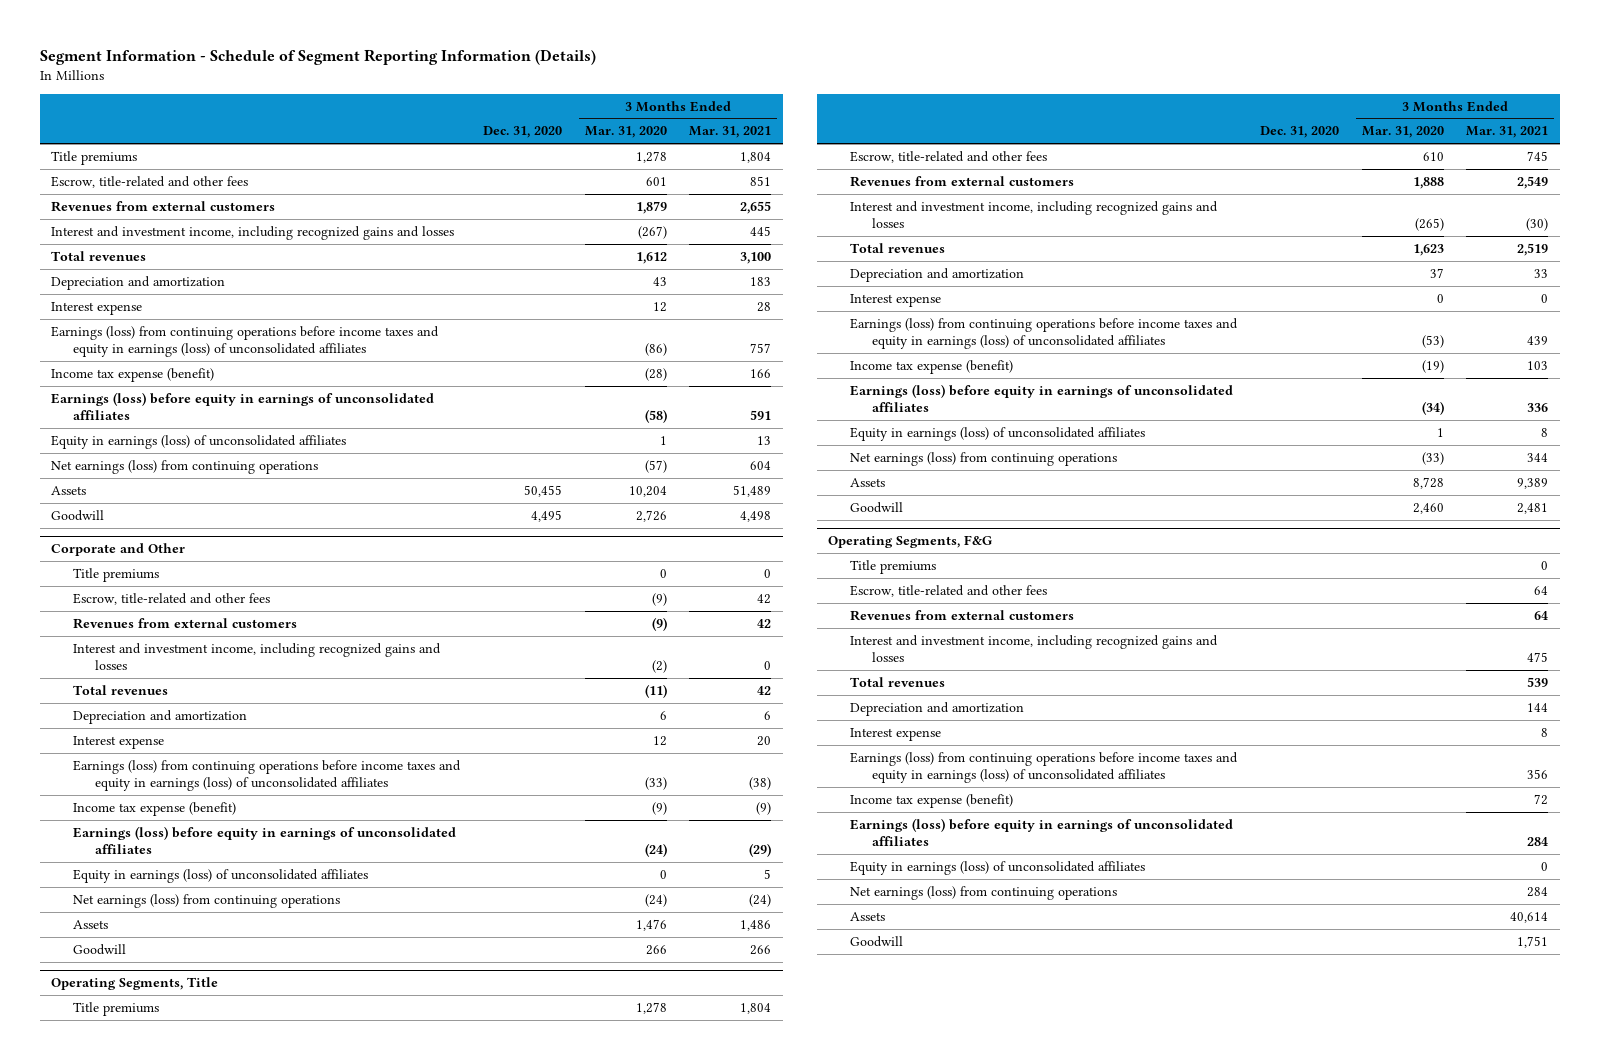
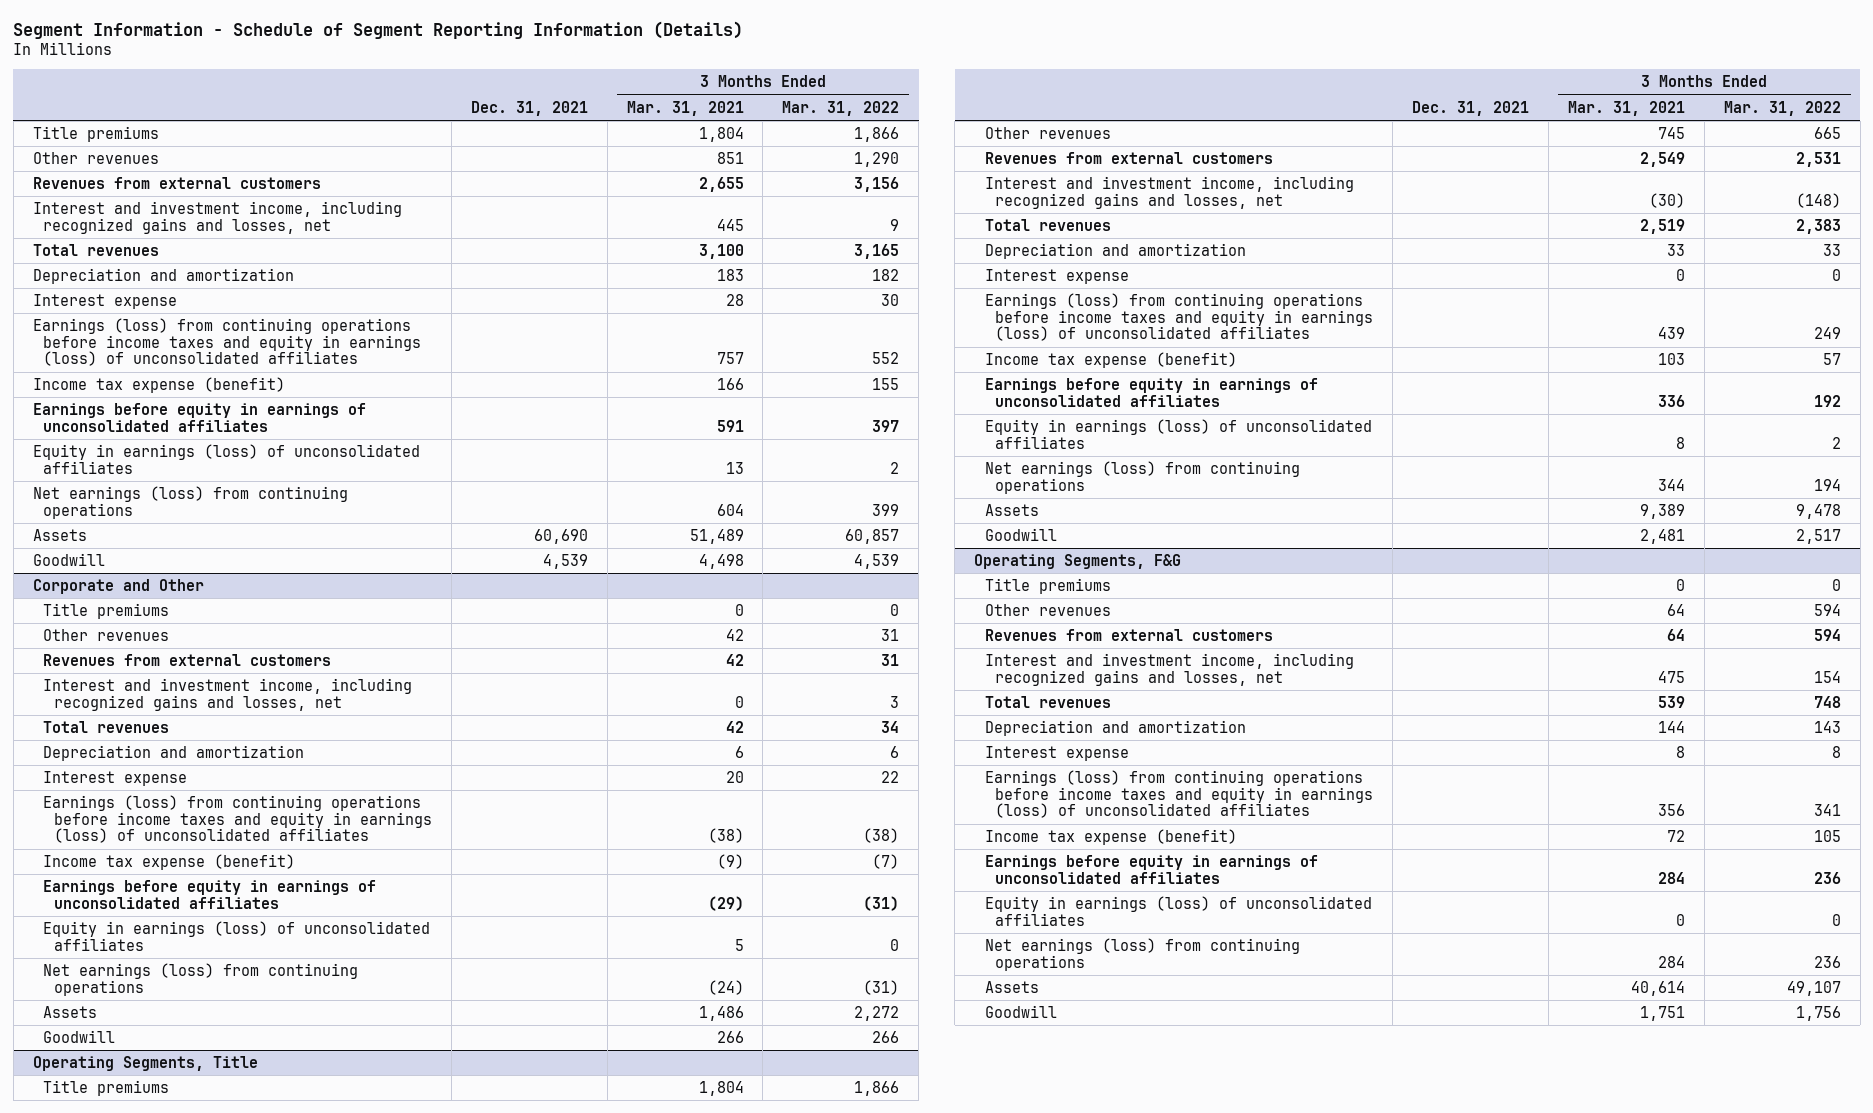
[482,126,562,139] Dec. 31, 2020 -> none
[584,126,667,139] Mar. 31, 2020 -> none
none -> [470,100,588,116] Dec. 31, 2021
none -> [782,100,900,116] Mar. 31, 2022
[51,175,249,188] Escrow, title-related and other fees -> [32,151,159,164] Other revenues
[51,225,455,240] Interest and investment income, including recognized gains and losses -> [32,200,402,234] Interest and investment income, including recognized gains and losses, net
[51,391,435,420] Earnings (loss) before equity in earnings of unconsolidated affiliates -> [32,402,366,432] Earnings before equity in earnings of unconsolidated affiliates
[73,592,271,605] Escrow, title-related and other fees -> [43,628,170,641] Other revenues
[73,642,442,670] Interest and investment income, including recognized gains and losses -> [43,677,413,711] Interest and investment income, including recognized gains and losses, net
[73,825,457,854] Earnings (loss) before equity in earnings of unconsolidated affiliates -> [43,879,377,909] Earnings before equity in earnings of unconsolidated affiliates
[850,150,1048,163] Escrow, title-related and other fees -> [984,126,1111,139] Other revenues
[850,200,1219,228] Interest and investment income, including recognized gains and losses -> [984,175,1354,209] Interest and investment income, including recognized gains and losses, net
[850,383,1234,412] Earnings (loss) before equity in earnings of unconsolidated affiliates -> [984,377,1318,407] Earnings before equity in earnings of unconsolidated affiliates
[850,584,1048,597] Escrow, title-related and other fees -> [984,603,1111,616] Other revenues
[850,634,1219,662] Interest and investment income, including recognized gains and losses -> [984,652,1354,686] Interest and investment income, including recognized gains and losses, net
[850,817,1234,846] Earnings (loss) before equity in earnings of unconsolidated affiliates -> [984,854,1318,884] Earnings before equity in earnings of unconsolidated affiliates

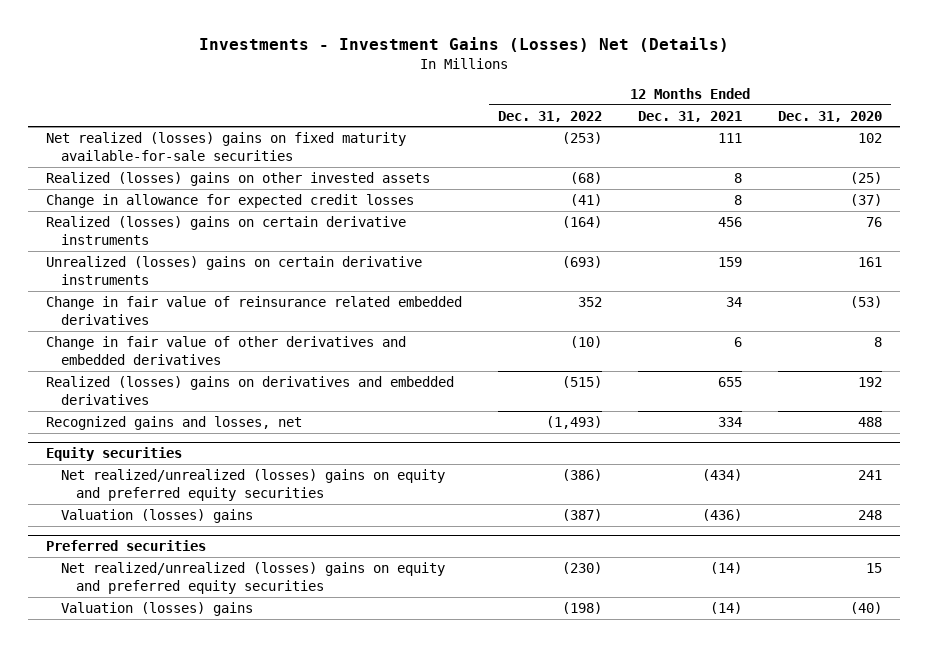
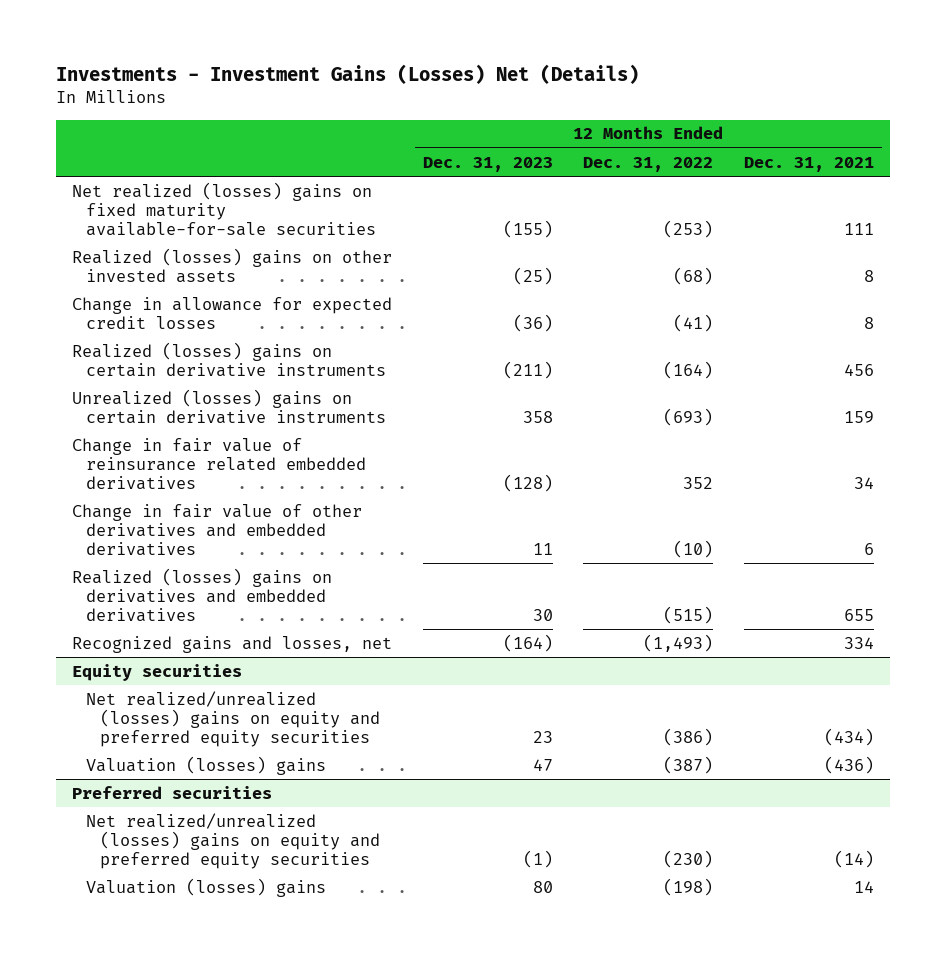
[777,110,882,122] Dec. 31, 2020 -> none
none -> [422,156,553,172] Dec. 31, 2023
[709,601,742,614] (14) -> [854,880,875,893] 14

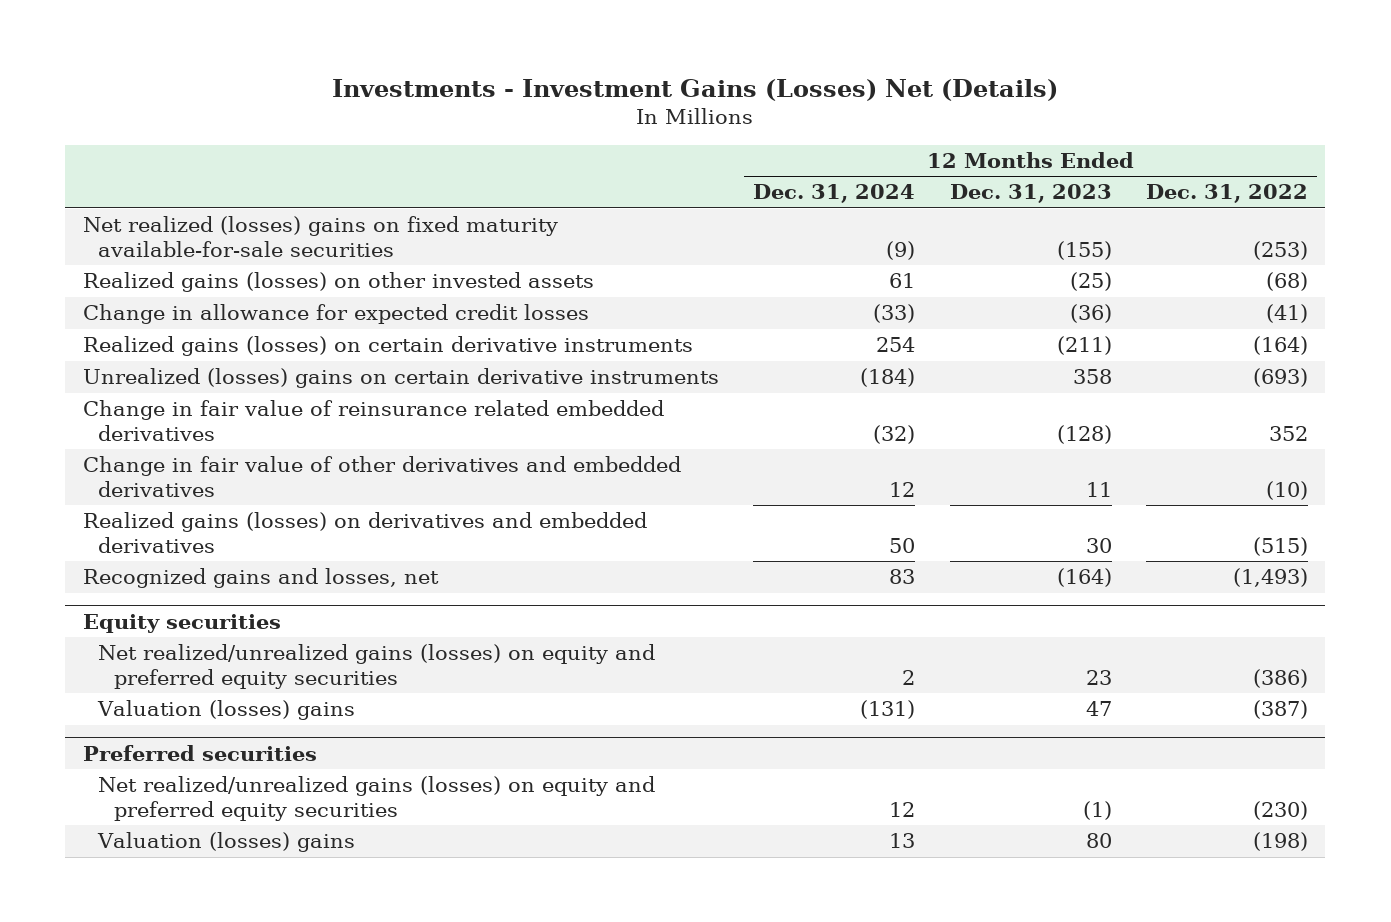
[744,156,875,172] Dec. 31, 2021 -> none
none -> [753,184,916,204] Dec. 31, 2024
[71,247,392,283] Realized (losses) gains on other invested assets -> [82,272,594,293] Realized gains (losses) on other invested assets
[71,341,386,377] Realized (losses) gains on certain derivative instruments -> [82,336,693,357] Realized gains (losses) on certain derivative instruments
[71,567,332,622] Realized (losses) gains on derivatives and embedded derivatives -> [82,512,647,554] Realized gains (losses) on derivatives and embedded derivatives
[85,690,381,747] Net realized/unrealized (losses) gains on equity and preferred equity securities -> [98,644,656,690] Net realized/unrealized gains (losses) on equity and preferred equity securities
[85,812,381,869] Net realized/unrealized (losses) gains on equity and preferred equity securities -> [98,776,656,822] Net realized/unrealized gains (losses) on equity and preferred equity securities

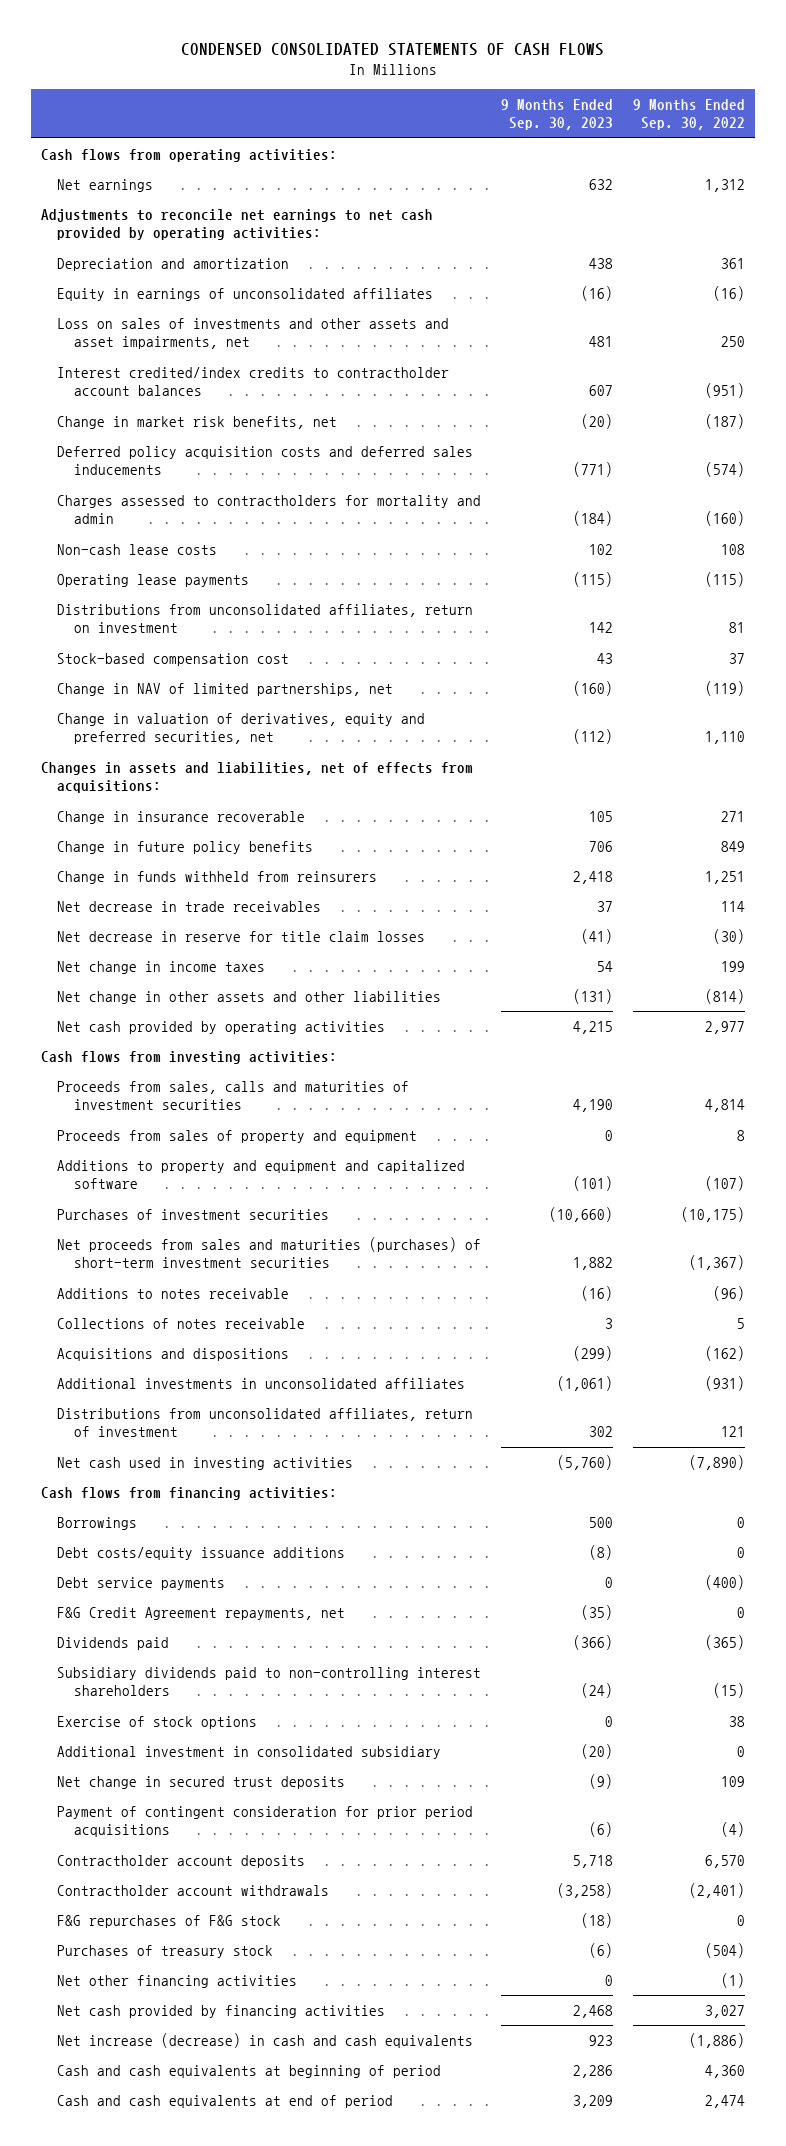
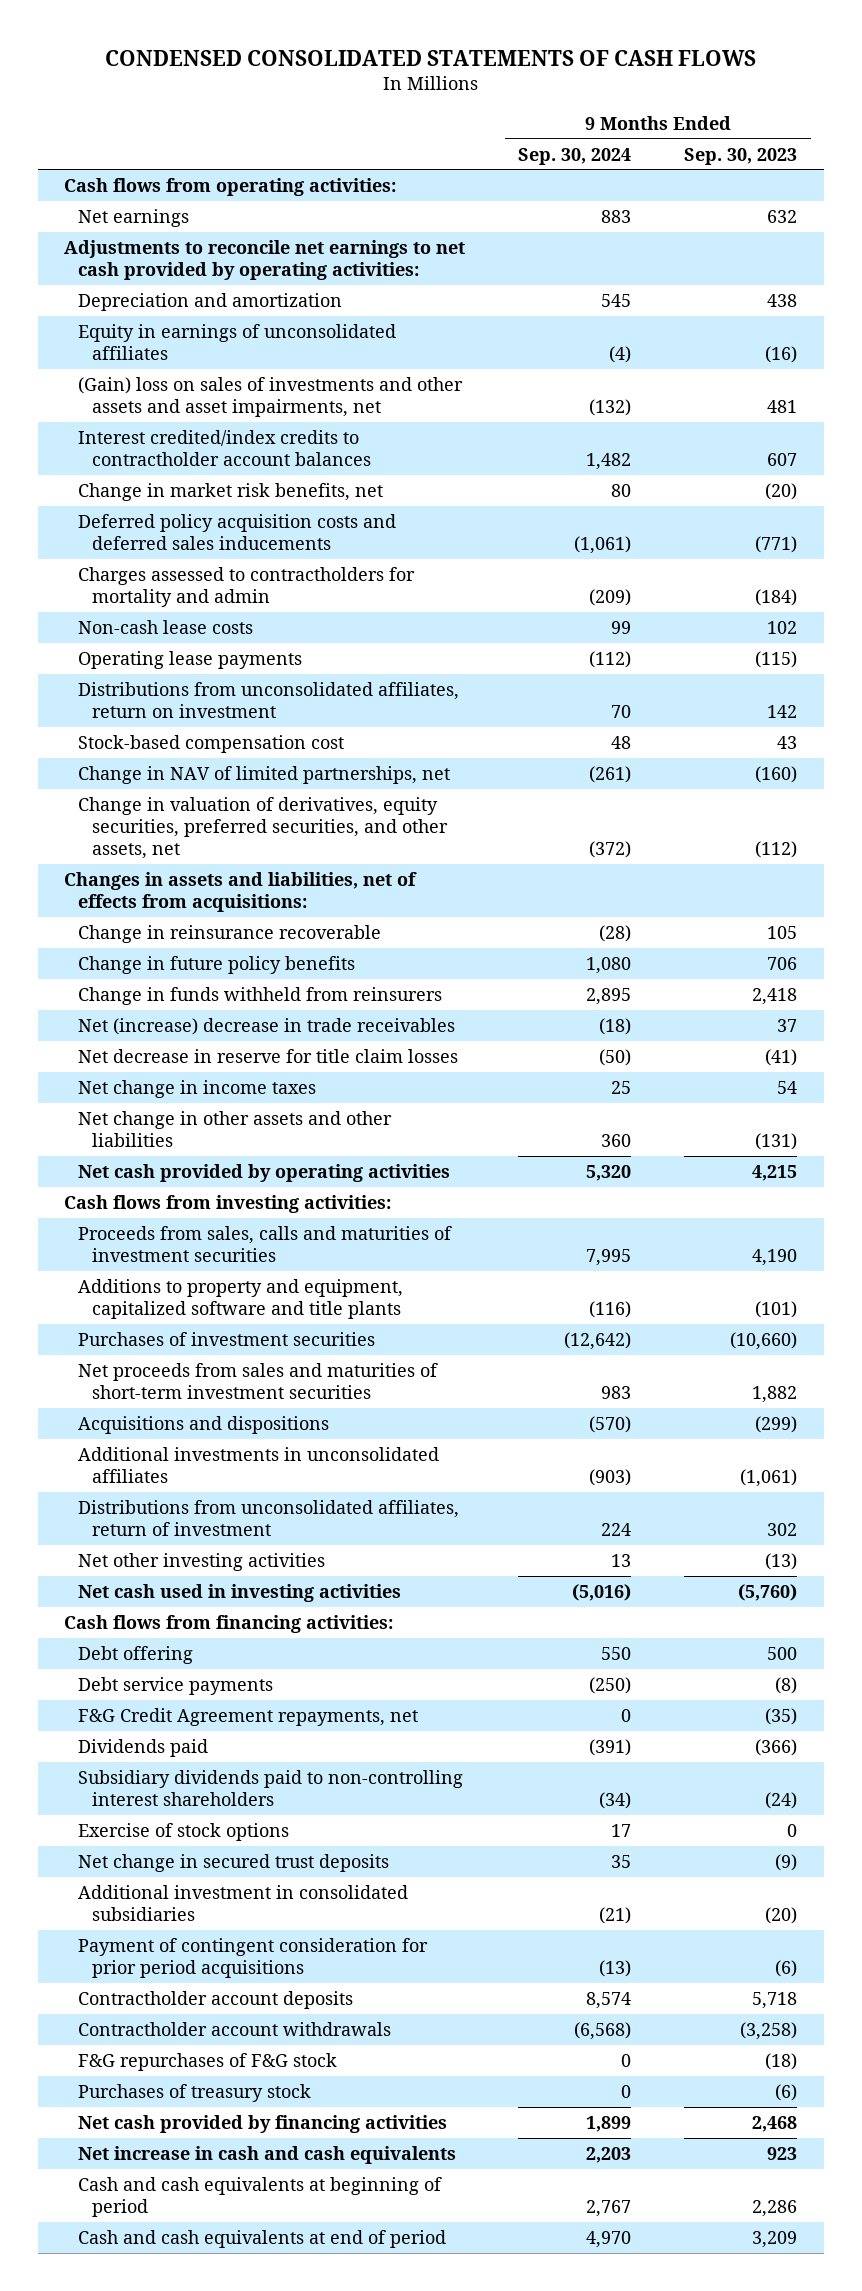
[633,99,746,131] 9 Months Ended Sep. 30, 2022 -> none
none -> [518,147,632,165] Sep. 30, 2024
[57,317,450,350] Loss on sales of investments and other assets and asset impairments, net -> [78,376,464,418] (Gain) loss on sales of investments and other assets and asset impairments, net
[57,712,426,745] Change in valuation of derivatives, equity and preferred securities, net -> [78,796,448,860] Change in valuation of derivatives, equity securities, preferred securities, and other assets, net
[57,810,306,824] Change in insurance recoverable -> [78,924,382,943] Change in reinsurance recoverable
[57,900,322,912] Net decrease in trade receivables -> [78,1017,456,1035] Net (increase) decrease in trade receivables
[57,1129,418,1143] Proceeds from sales of property and equipment -> none
[57,1159,466,1190] Additions to property and equipment and capitalized software -> [78,1278,404,1320] Additions to property and equipment, capitalized software and title plants
[57,1287,290,1299] Additions to notes receivable -> none
[57,1317,306,1329] Collections of notes receivable -> none
[57,1236,482,1269] Net proceeds from sales and maturities (purchases) of short-term investment securities -> [78,1362,439,1400] Net proceeds from sales and maturities of short-term investment securities
none -> [78,1552,326,1571] Net other investing activities
[57,1516,138,1530] Borrowings -> none
[57,1546,346,1560] Debt costs/equity issuance additions -> none
none -> [78,1645,194,1664] Debt offering
[605,1576,614,1588] 0 -> [775,1676,798,1694] (8)
[57,1745,442,1759] Additional investment in consolidated subsidiary -> none
none -> [78,1884,409,1922] Additional investment in consolidated subsidiaries
[57,1974,298,1988] Net other financing activities -> none
[57,2032,474,2048] Net increase (decrease) in cash and cash equivalents -> [78,2145,457,2164] Net increase in cash and cash equivalents

